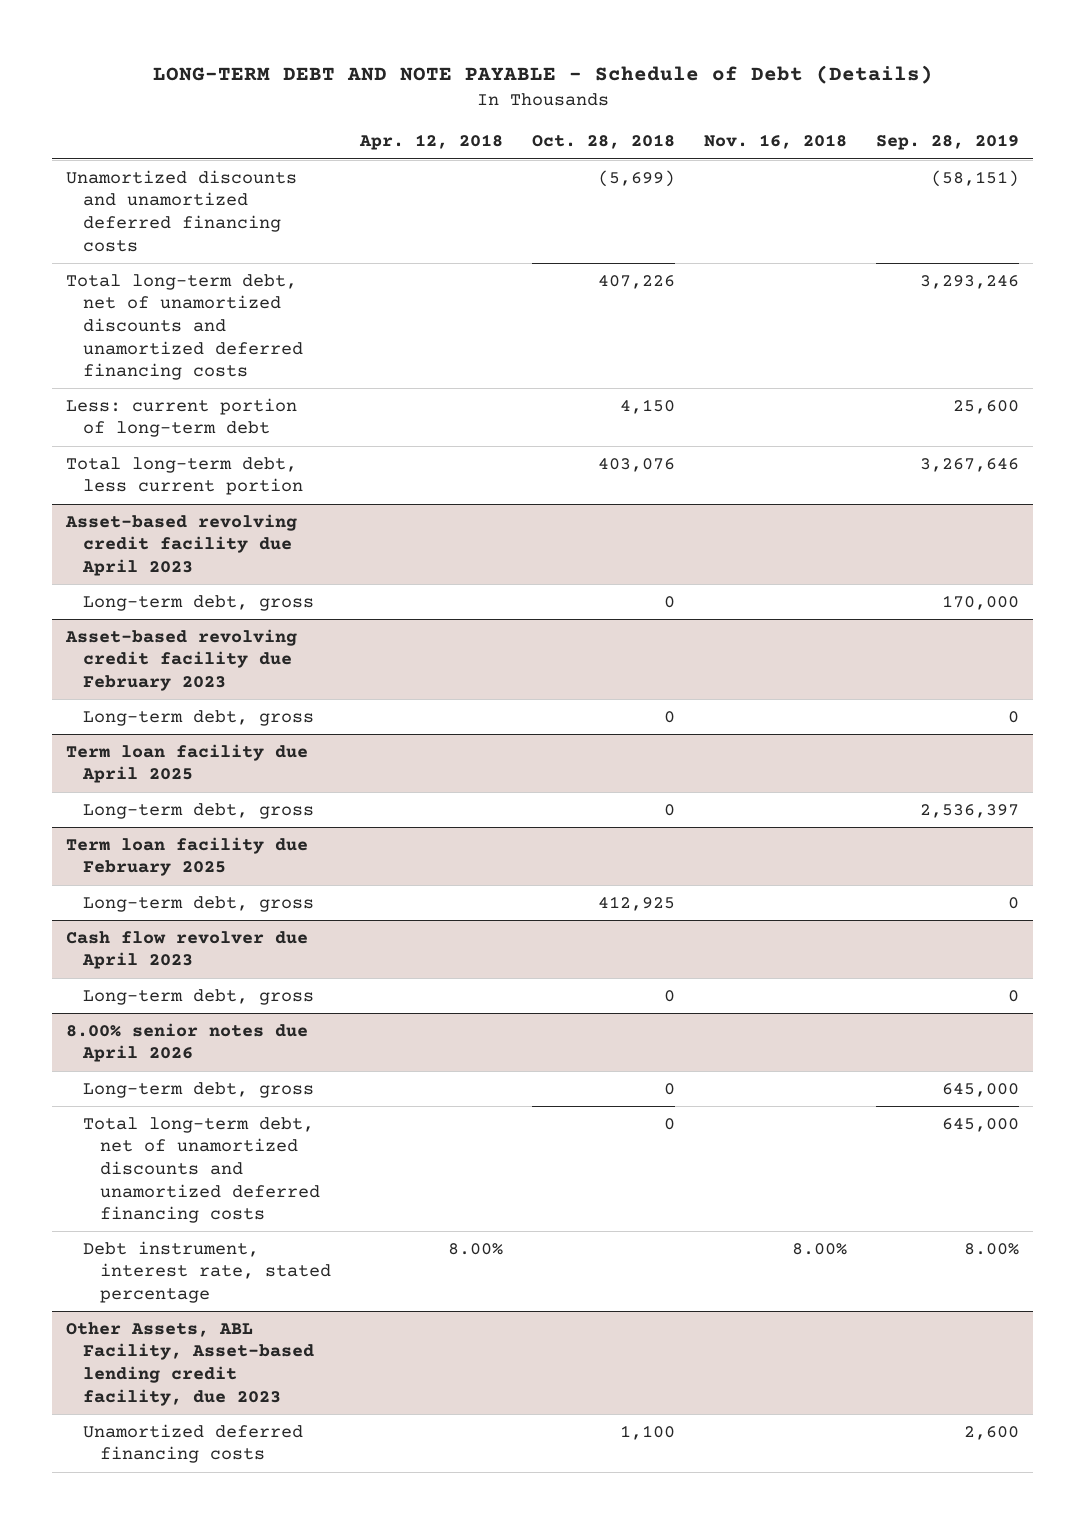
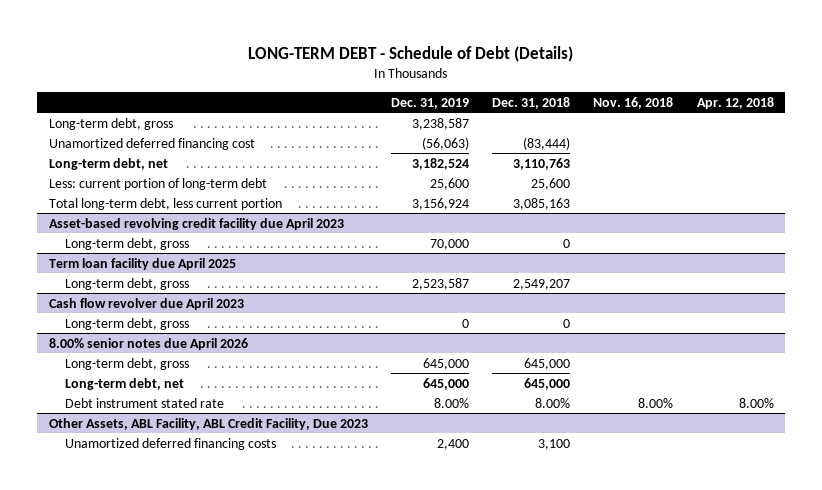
[152,65,933,85] LONG-TERM DEBT AND NOTE PAYABLE - Schedule of Debt (Details) -> [248,46,574,63] LONG-TERM DEBT - Schedule of Debt (Details)
[531,134,675,150] Oct. 28, 2018 -> none
[875,134,1019,151] Sep. 28, 2019 -> none
none -> [390,97,469,109] Dec. 31, 2019
none -> [492,96,571,109] Dec. 31, 2018
none -> [48,117,173,130] Long-term debt, gross
[66,169,298,252] Unamortized discounts and unamortized deferred financing costs -> [48,137,255,150] Unamortized deferred financing cost
[66,273,304,381] Total long-term debt, net of unamortized discounts and unamortized deferred financing costs -> [48,157,168,170] Long-term debt, net
[65,628,298,692] Asset-based revolving credit facility due February 2023 -> none
[83,709,315,726] Long-term debt, gross -> none
[66,836,309,877] Term loan facility due February 2025 -> none
[83,895,315,912] Long-term debt, gross -> none
[83,1116,321,1224] Total long-term debt, net of unamortized discounts and unamortized deferred financing costs -> [65,377,185,390] Long-term debt, net
[83,1240,332,1304] Debt instrument, interest rate, stated percentage -> [65,397,225,408] Debt instrument stated rate
[66,1321,315,1406] Other Assets, ABL Facility, Asset-based lending credit facility, due 2023 -> [48,417,368,430] Other Assets, ABL Facility, ABL Credit Facility, Due 2023

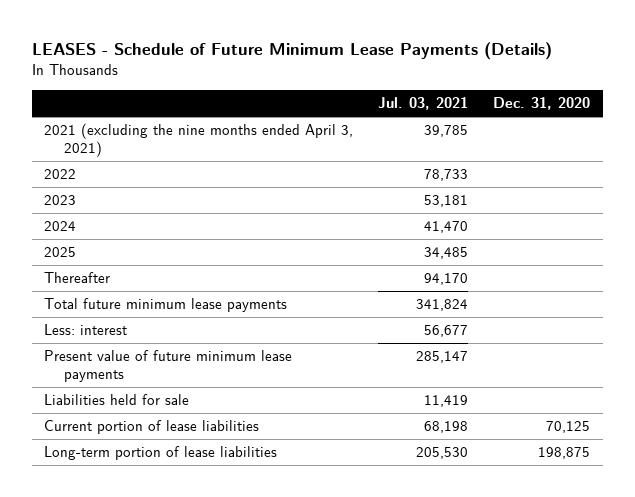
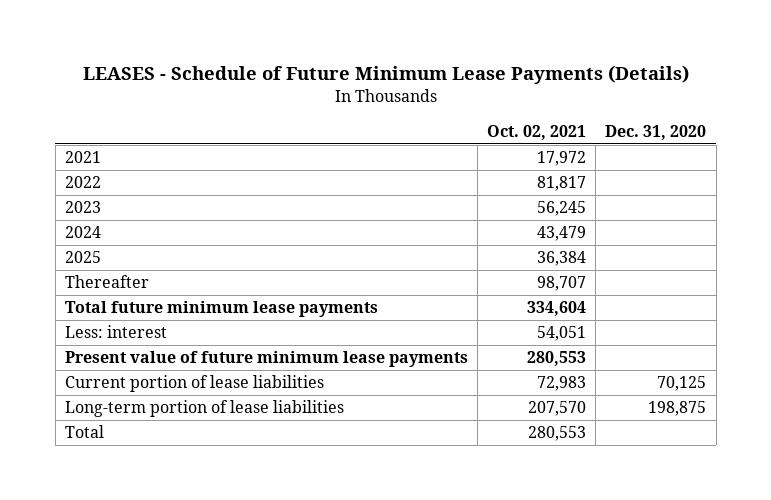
[378,97,469,111] Jul. 03, 2021 -> none
none -> [487,124,587,140] Oct. 02, 2021
[44,123,354,158] 2021 (excluding the nine months ended April 3, 2021) -> [64,151,101,164] 2021
[44,394,190,406] Liabilities held for sale -> none
none -> [64,425,104,439] Total

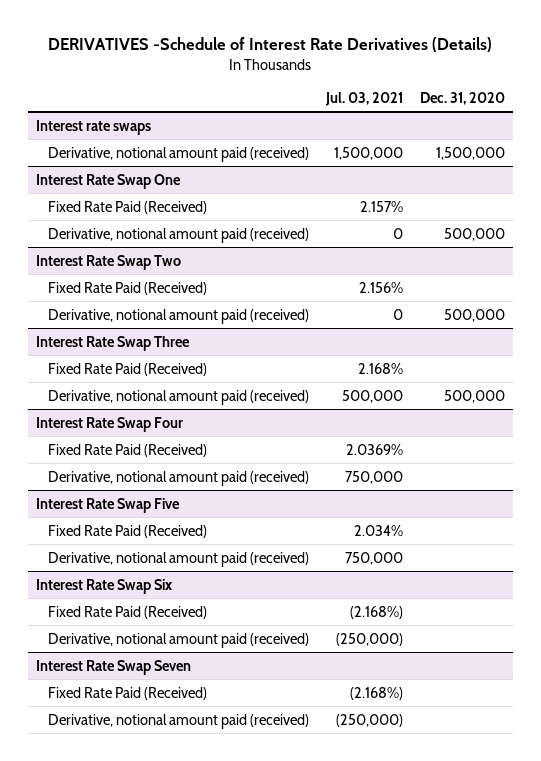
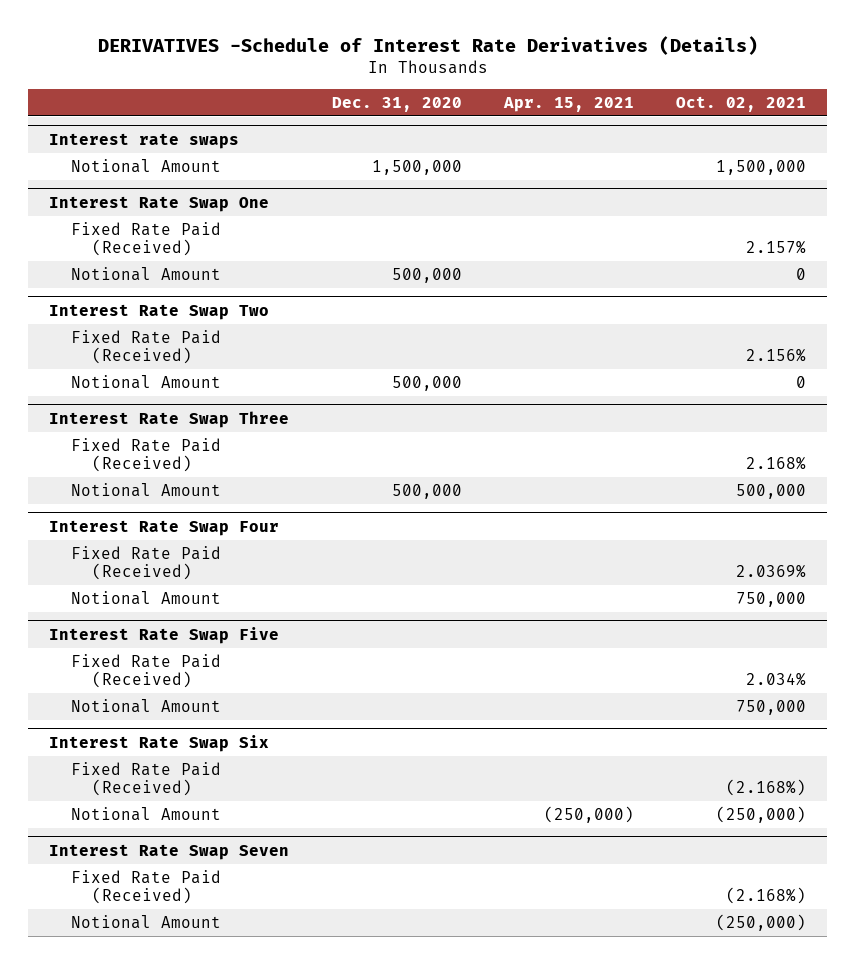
[325,91,404,106] Jul. 03, 2021 -> none
none -> [502,96,634,112] Apr. 15, 2021
none -> [676,95,807,112] Oct. 02, 2021
[48,146,310,162] Derivative, notional amount paid (received) -> [70,158,221,173] Notional Amount
[48,227,310,243] Derivative, notional amount paid (received) -> [70,266,221,281] Notional Amount
[48,308,310,324] Derivative, notional amount paid (received) -> [70,374,221,389] Notional Amount
[48,389,310,405] Derivative, notional amount paid (received) -> [70,482,221,497] Notional Amount
[48,470,310,486] Derivative, notional amount paid (received) -> [70,590,221,605] Notional Amount
[48,551,310,567] Derivative, notional amount paid (received) -> [70,698,221,713] Notional Amount
[48,632,310,648] Derivative, notional amount paid (received) -> [70,806,221,821] Notional Amount
[48,713,310,729] Derivative, notional amount paid (received) -> [70,914,221,929] Notional Amount

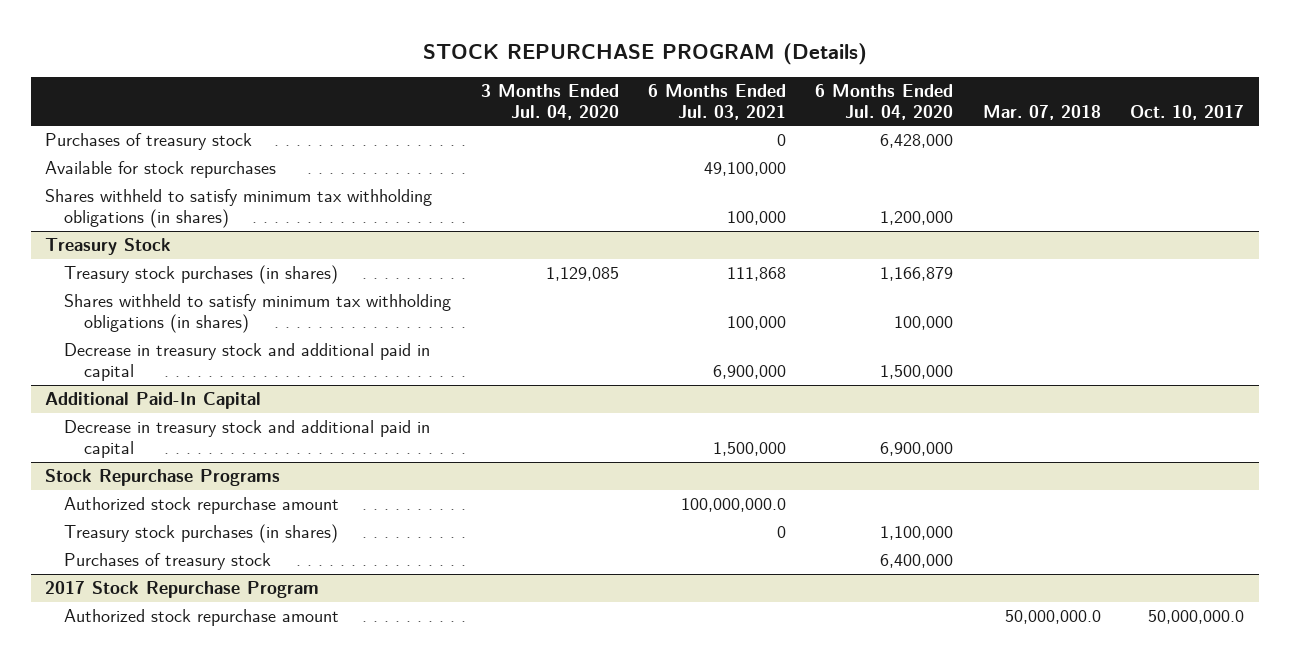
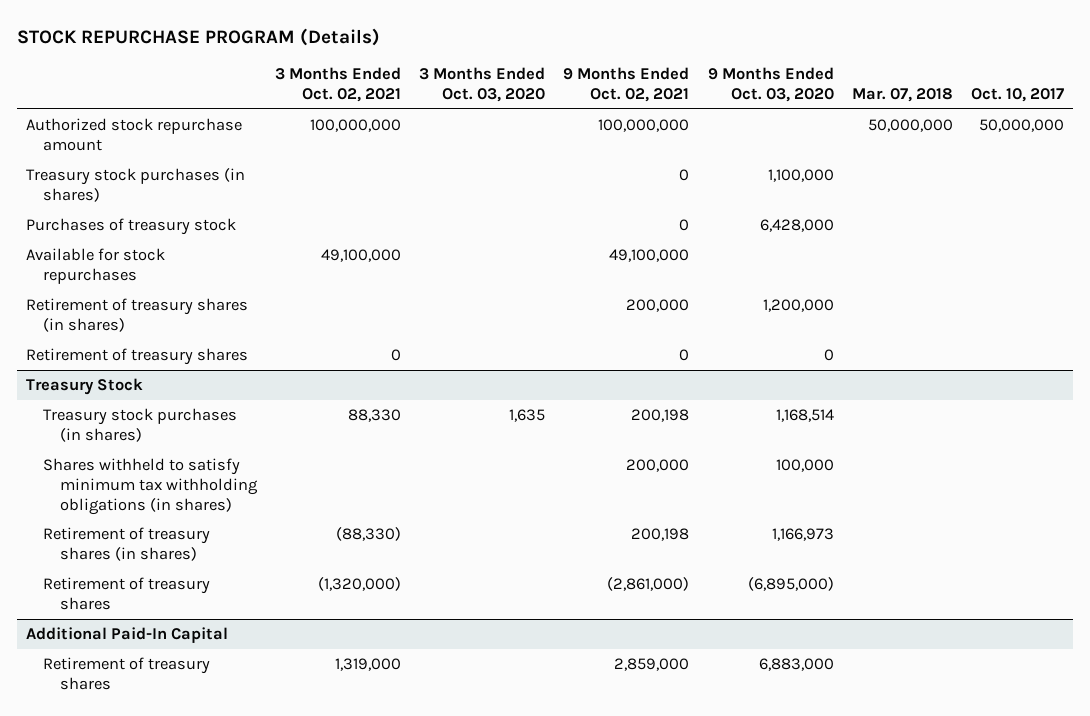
[480,83,619,120] 3 Months Ended Jul. 04, 2020 -> none
[648,83,787,120] 6 Months Ended Jul. 03, 2021 -> none
[815,83,954,120] 6 Months Ended Jul. 04, 2020 -> none
none -> [275,67,402,103] 3 Months Ended Oct. 02, 2021
none -> [419,67,546,103] 3 Months Ended Oct. 03, 2020
none -> [563,67,690,103] 9 Months Ended Oct. 02, 2021
none -> [707,67,834,103] 9 Months Ended Oct. 03, 2020
none -> [25,118,242,151] Authorized stock repurchase amount
none -> [25,168,245,202] Treasury stock purchases (in shares)
[45,189,433,229] Shares withheld to satisfy minimum tax withholding obligations (in shares) -> none
none -> [25,298,248,332] Retirement of treasury shares (in shares)
none -> [25,348,248,366] Retirement of treasury shares
[64,343,431,382] Decrease in treasury stock and additional paid in capital -> none
none -> [42,527,210,561] Retirement of treasury shares (in shares)
none -> [42,577,210,610] Retirement of treasury shares
[64,420,431,459] Decrease in treasury stock and additional paid in capital -> none
[45,469,281,487] Stock Repurchase Programs -> none
[64,497,340,515] Authorized stock repurchase amount -> none
[64,524,339,544] Treasury stock purchases (in shares) -> none
[64,553,272,571] Purchases of treasury stock -> none
[45,581,320,599] 2017 Stock Repurchase Program -> none
[64,609,340,627] Authorized stock repurchase amount -> none
none -> [42,657,210,690] Retirement of treasury shares

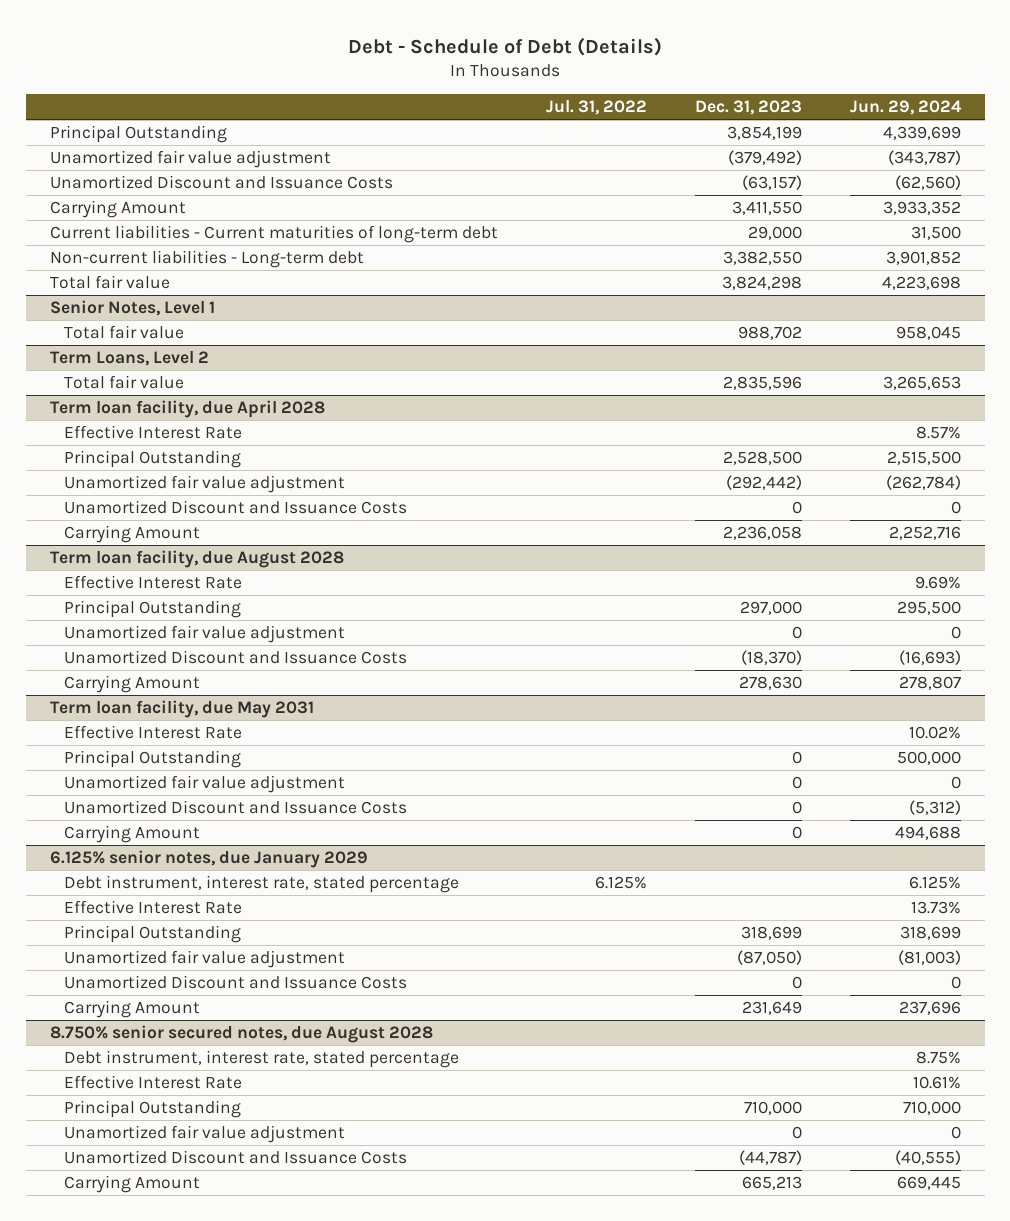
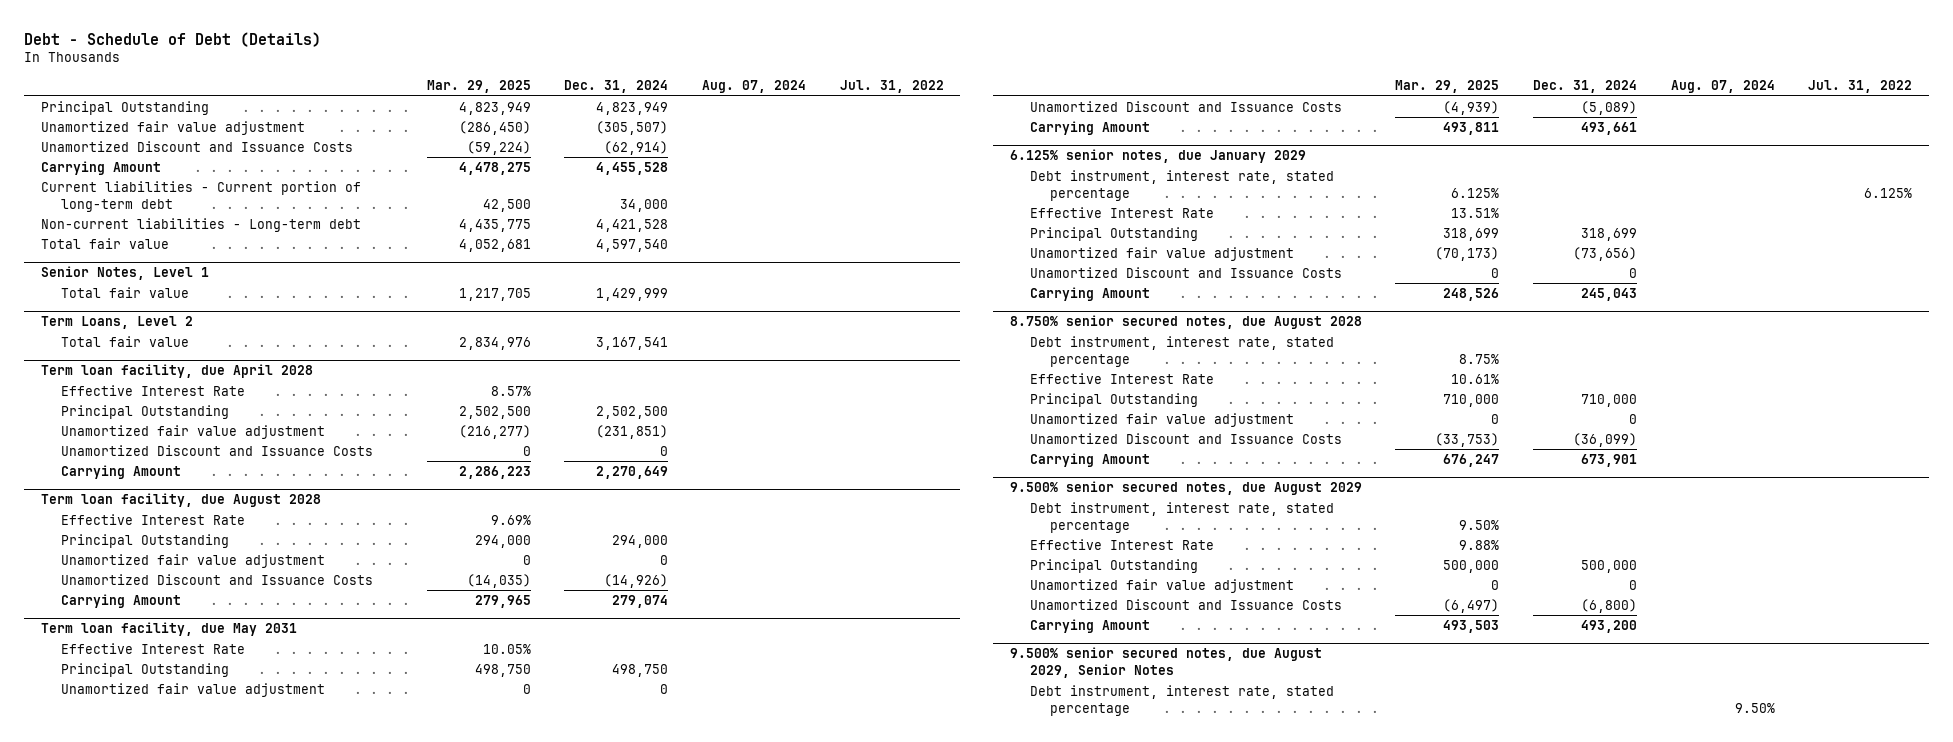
[694,99,802,115] Dec. 31, 2023 -> none
[849,99,962,115] Jun. 29, 2024 -> none
none -> [426,80,531,94] Mar. 29, 2025
none -> [564,80,669,94] Dec. 31, 2024
none -> [702,80,807,94] Aug. 07, 2024
[49,225,498,244] Current liabilities - Current maturities of long-term debt -> [41,180,362,212] Current liabilities - Current portion of long-term debt
none -> [1009,481,1362,496] 9.500% senior secured notes, due August 2029
none -> [1029,501,1334,533] Debt instrument, interest rate, stated percentage
none -> [1029,538,1214,550] Effective Interest Rate
none -> [1029,558,1198,573] Principal Outstanding
none -> [1029,578,1294,593] Unamortized fair value adjustment
none -> [1029,598,1342,610] Unamortized Discount and Issuance Costs
none -> [1029,618,1150,633] Carrying Amount
none -> [1009,647,1322,679] 9.500% senior secured notes, due August 2029, Senior Notes
none -> [1029,684,1334,716] Debt instrument, interest rate, stated percentage

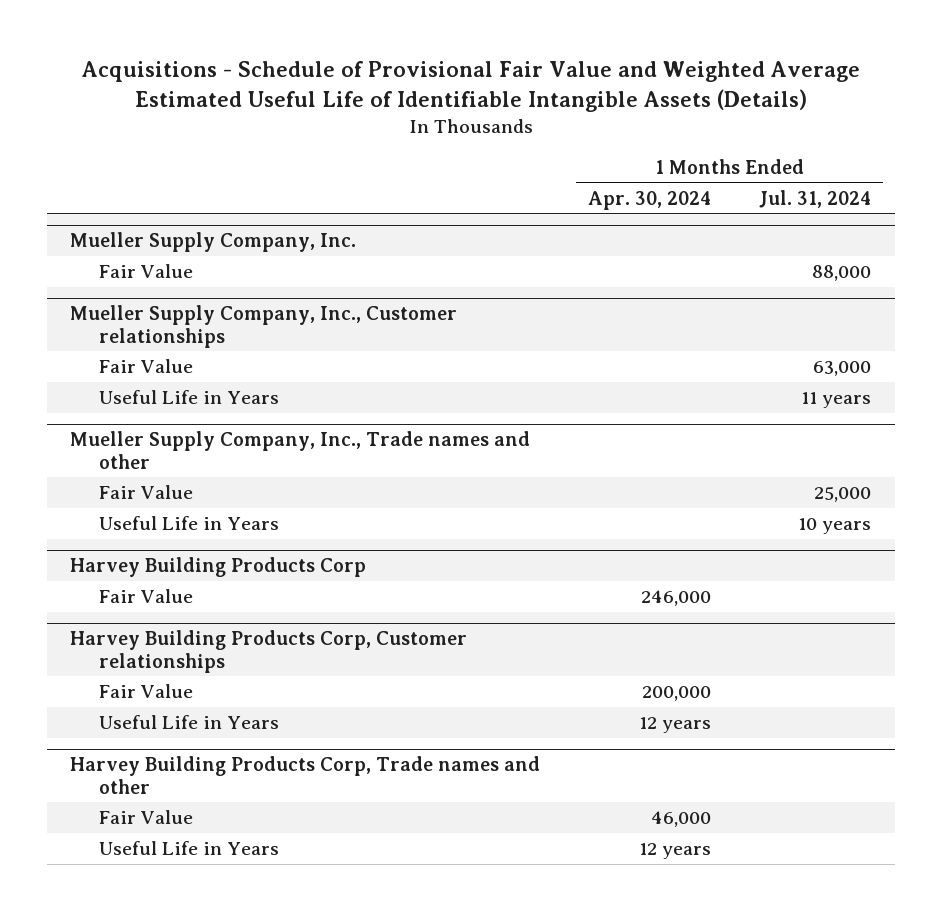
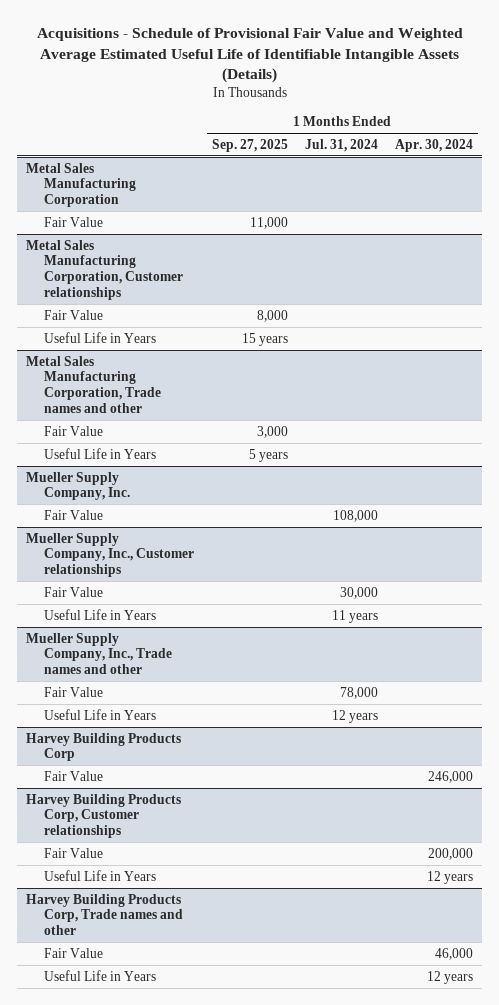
none -> [211,138,288,152] Sep. 27, 2025
none -> [26,162,137,208] Metal Sales Manufacturing Corporation
none -> [44,216,104,227] Fair Value
none -> [26,239,184,300] Metal Sales Manufacturing Corporation, Customer relationships
none -> [44,309,104,320] Fair Value
none -> [44,331,157,343] Useful Life in Years
none -> [26,355,162,413] Metal Sales Manufacturing Corporation, Trade names and other
none -> [44,425,104,436] Fair Value
none -> [44,447,157,459] Useful Life in Years
[811,264,871,281] 88,000 -> [332,509,378,522] 108,000
[812,360,871,376] 63,000 -> [339,586,378,599] 30,000
[813,486,871,502] 25,000 -> [339,686,378,699] 78,000
[797,517,871,534] 10 years -> [331,709,378,723] 12 years

